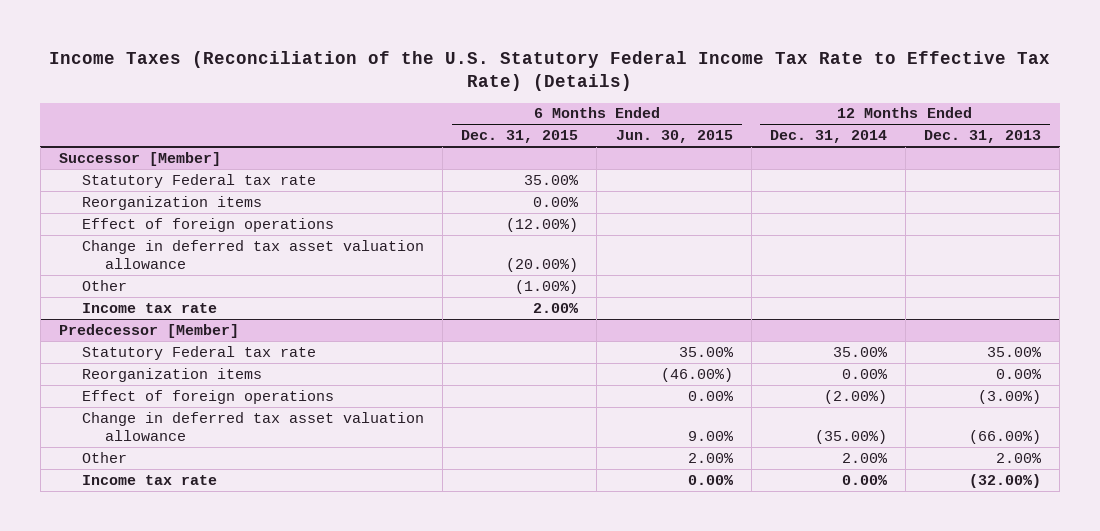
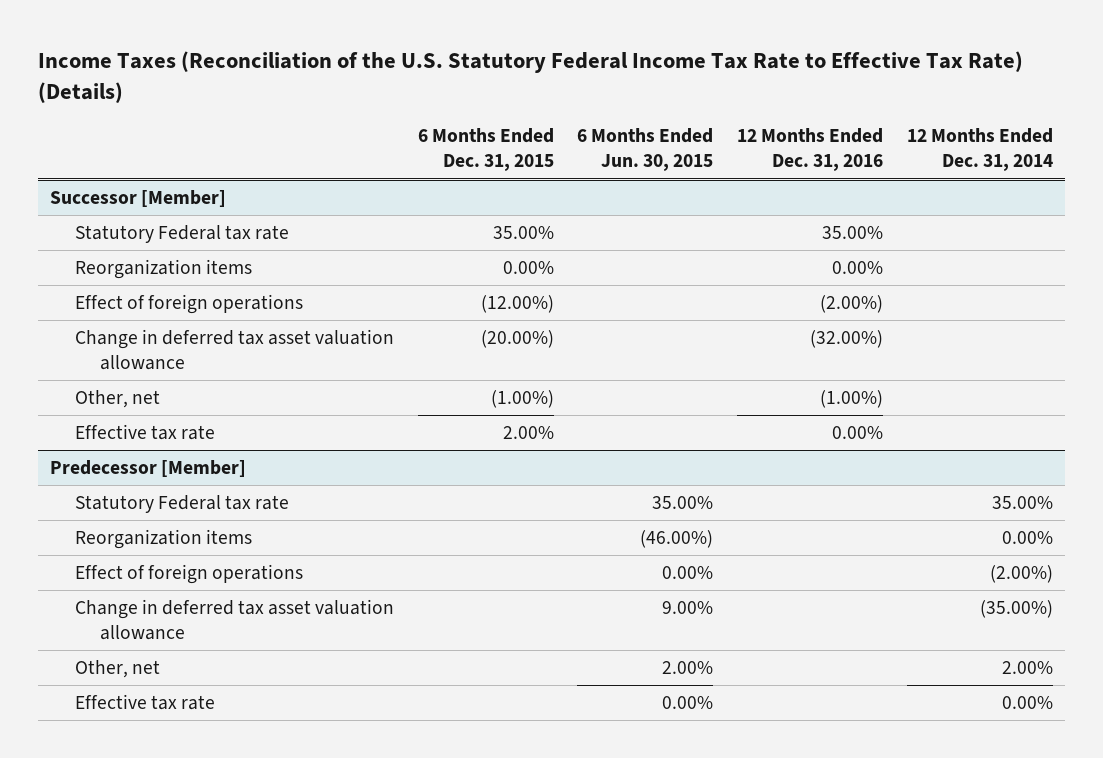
[923,130,1041,144] Dec. 31, 2013 -> none
none -> [737,128,884,172] 12 Months Ended Dec. 31, 2016
[82,279,128,291] Other -> [74,390,160,409] Other, net
[82,302,218,313] Income tax rate -> [74,424,215,441] Effective tax rate
[82,451,128,463] Other -> [74,660,160,679] Other, net
[82,474,218,485] Income tax rate -> [74,694,215,711] Effective tax rate

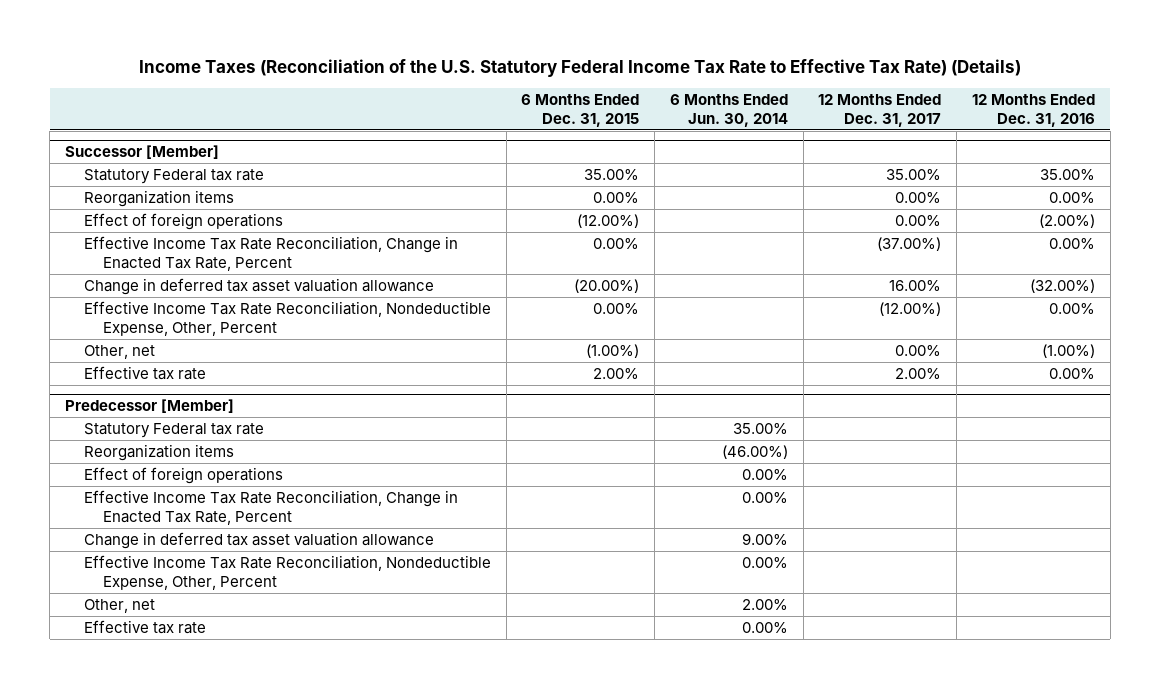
[577,128,714,172] 6 Months Ended Jun. 30, 2015 -> none
[906,128,1053,172] 12 Months Ended Dec. 31, 2014 -> none
none -> [669,93,788,127] 6 Months Ended Jun. 30, 2014
none -> [818,93,942,127] 12 Months Ended Dec. 31, 2017
none -> [83,235,458,271] Effective Income Tax Rate Reconciliation, Change in Enacted Tax Rate, Percent
none -> [83,300,491,336] Effective Income Tax Rate Reconciliation, Nondeductible Expense, Other, Percent
none -> [83,489,458,525] Effective Income Tax Rate Reconciliation, Change in Enacted Tax Rate, Percent
none -> [83,554,491,590] Effective Income Tax Rate Reconciliation, Nondeductible Expense, Other, Percent

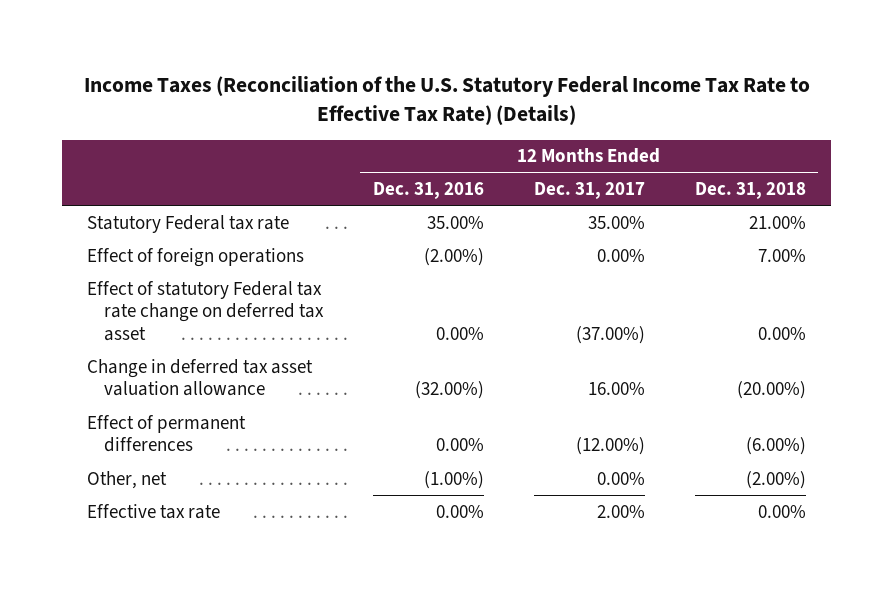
[521,93,640,127] 6 Months Ended Dec. 31, 2015 -> none
[669,93,788,127] 6 Months Ended Jun. 30, 2014 -> none
none -> [694,182,806,200] Dec. 31, 2018
[65,145,220,160] Successor [Member] -> none
[83,189,234,207] Reorganization items -> none
[83,235,458,271] Effective Income Tax Rate Reconciliation, Change in Enacted Tax Rate, Percent -> [87,280,324,342] Effect of statutory Federal tax rate change on deferred tax asset
[83,300,491,336] Effective Income Tax Rate Reconciliation, Nondeductible Expense, Other, Percent -> [87,414,247,453] Effect of permanent differences
[65,399,235,414] Predecessor [Member] -> none
[83,422,264,438] Statutory Federal tax rate -> none
[83,443,234,461] Reorganization items -> none
[83,466,283,484] Effect of foreign operations -> none
[83,489,458,525] Effective Income Tax Rate Reconciliation, Change in Enacted Tax Rate, Percent -> none
[83,531,434,549] Change in deferred tax asset valuation allowance -> none
[83,554,491,590] Effective Income Tax Rate Reconciliation, Nondeductible Expense, Other, Percent -> none
[83,598,155,613] Other, net -> none
[83,619,206,634] Effective tax rate -> none

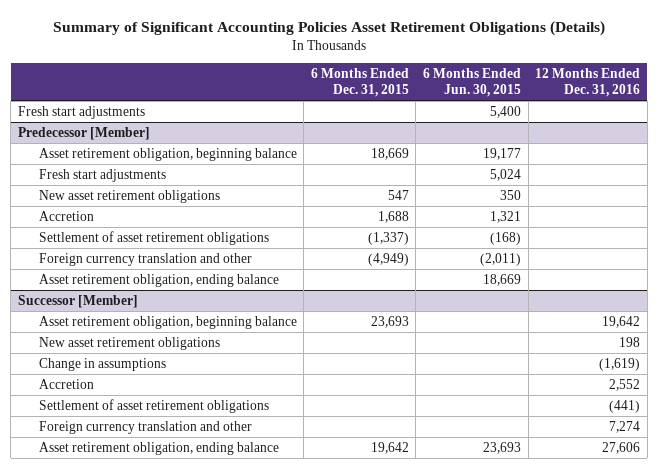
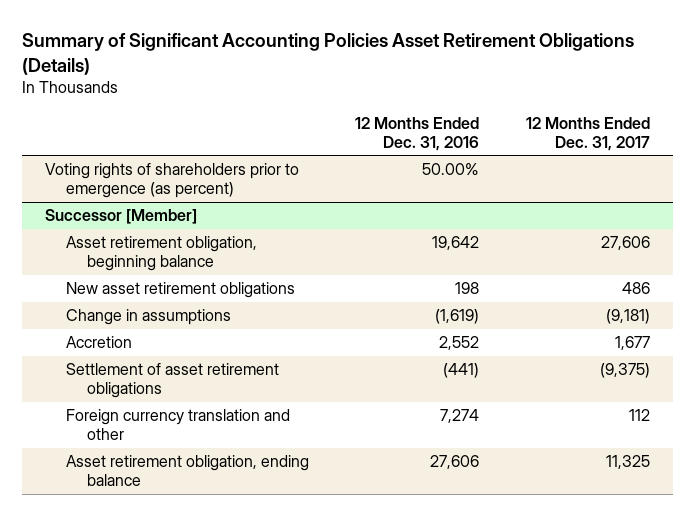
[310,68,409,97] 6 Months Ended Dec. 31, 2015 -> none
[423,68,522,97] 6 Months Ended Jun. 30, 2015 -> none
none -> [525,116,650,151] 12 Months Ended Dec. 31, 2017
[17,105,145,119] Fresh start adjustments -> none
[17,126,150,140] Predecessor [Member] -> none
[38,147,297,161] Asset retirement obligation, beginning balance -> none
[38,168,166,182] Fresh start adjustments -> none
[38,189,220,203] New asset retirement obligations -> none
[38,210,94,221] Accretion -> none
[38,230,269,245] Settlement of asset retirement obligations -> none
[38,252,252,266] Foreign currency translation and other -> none
[38,273,279,287] Asset retirement obligation, ending balance -> none
none -> [45,163,300,199] Voting rights of shareholders prior to emergence (as percent)

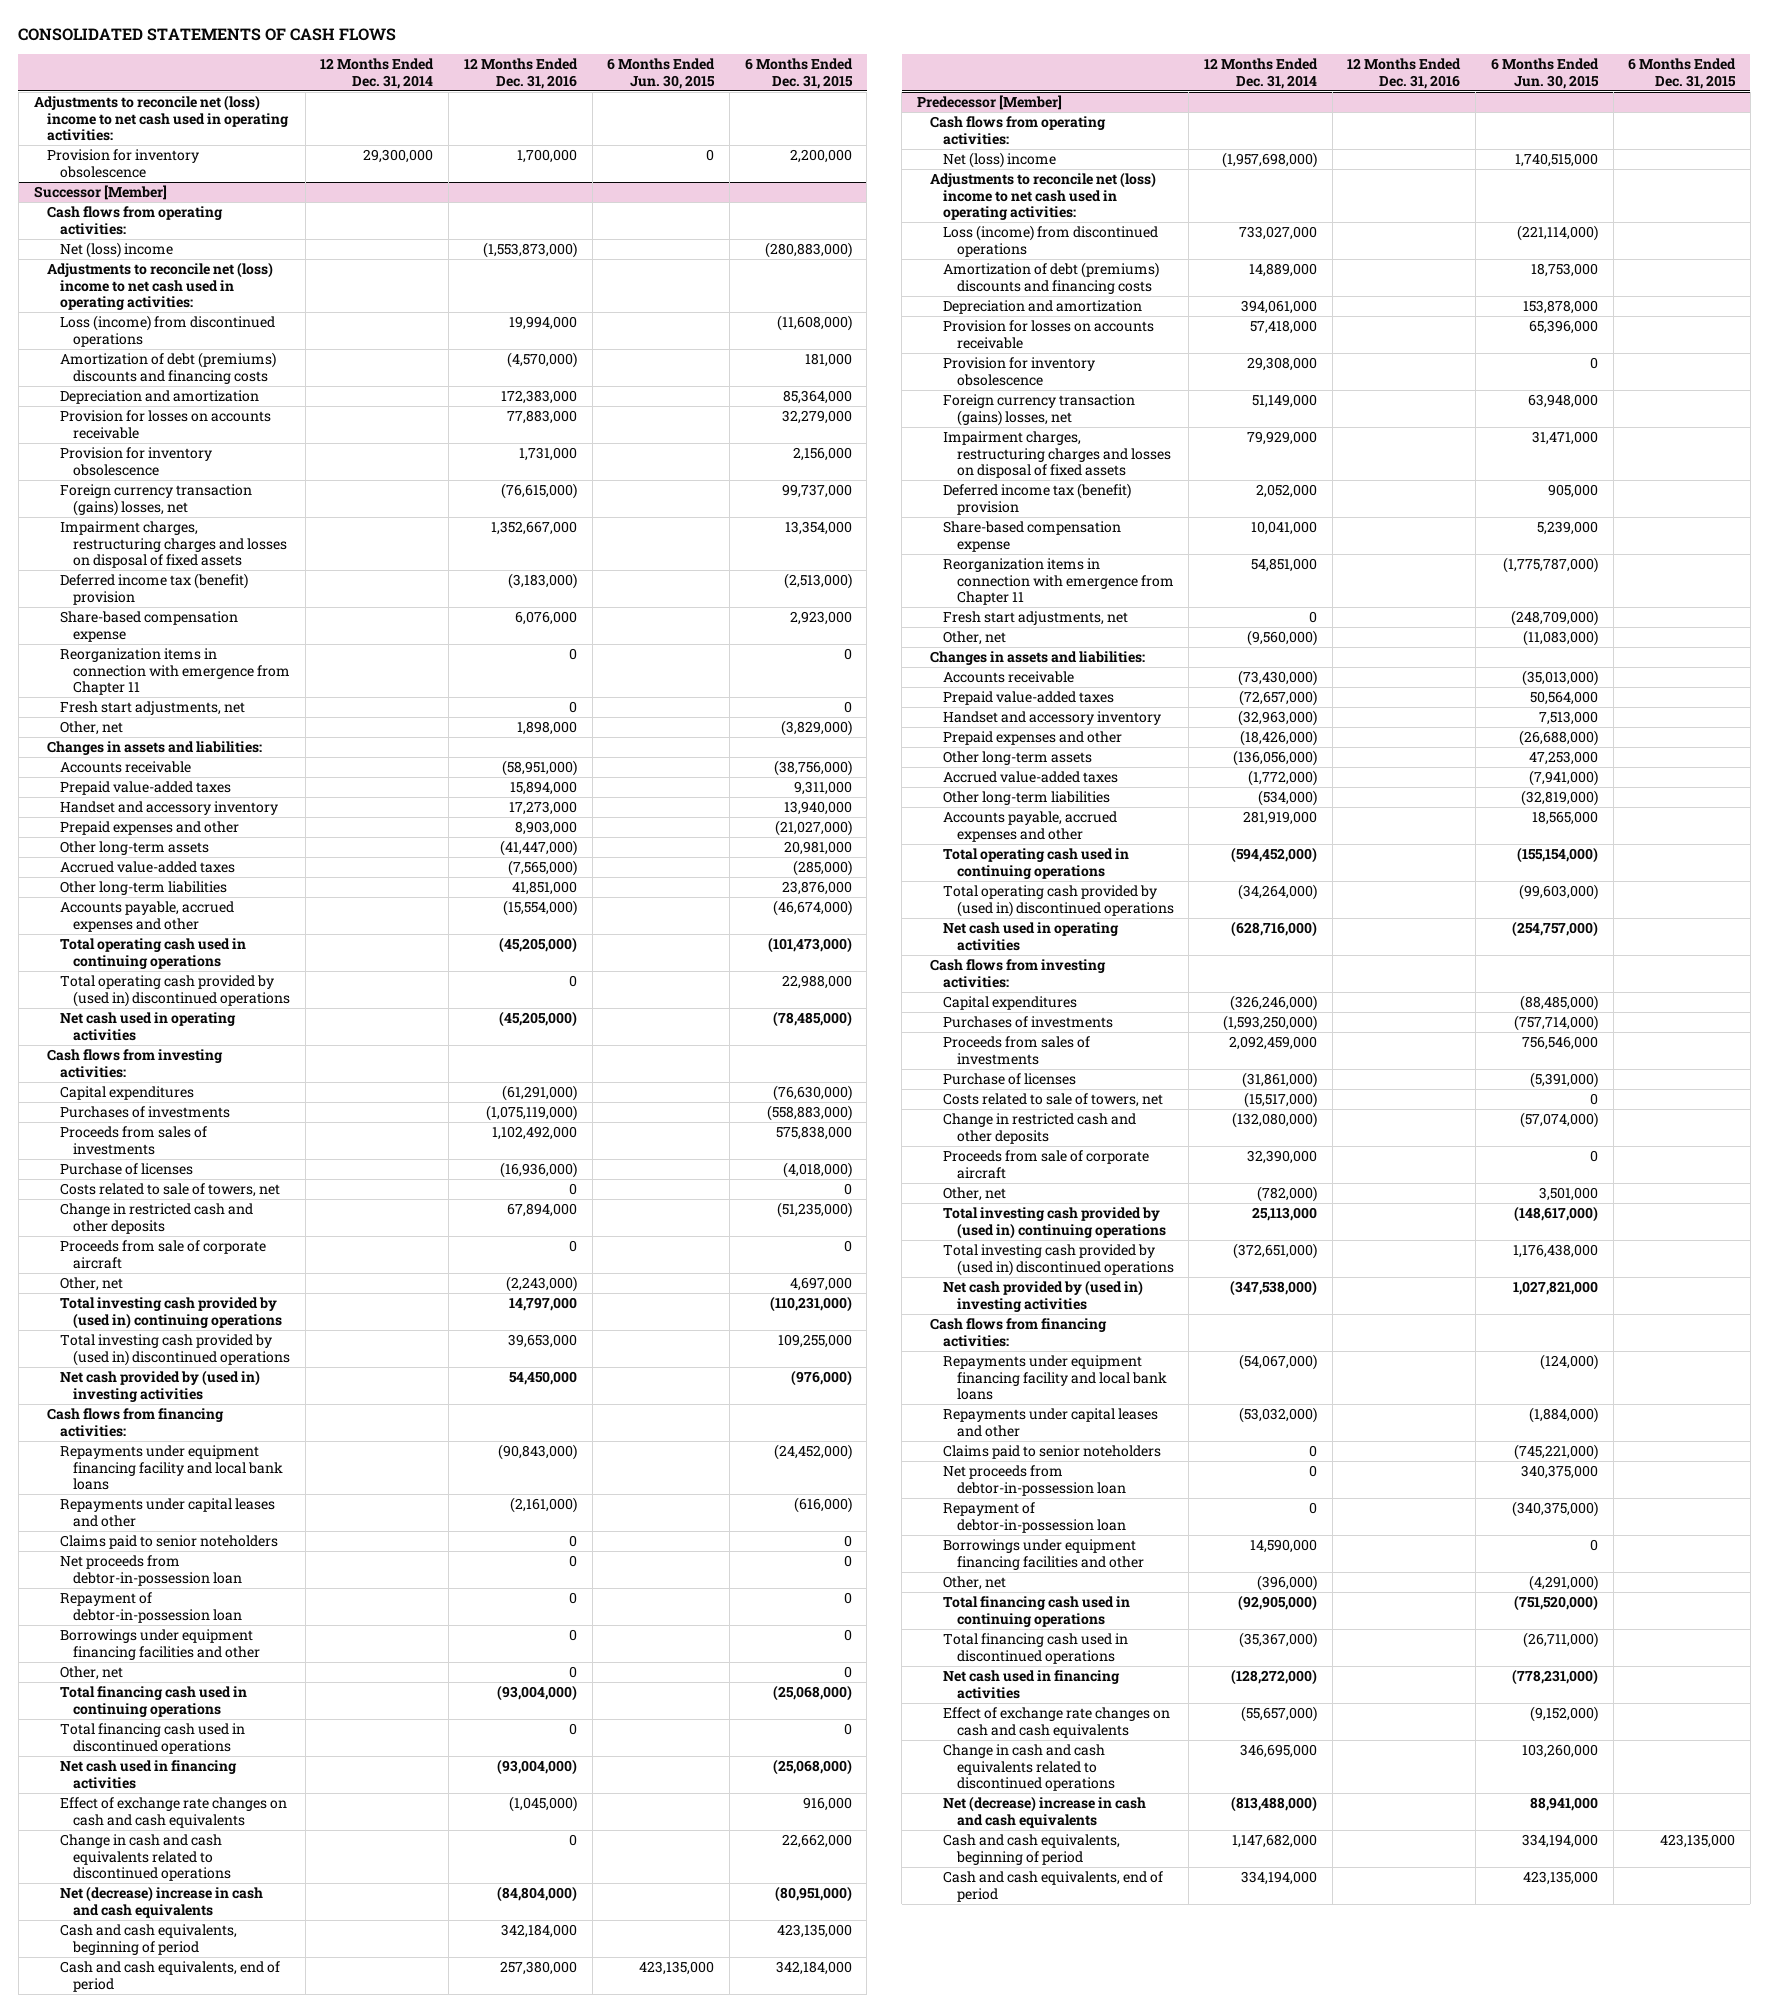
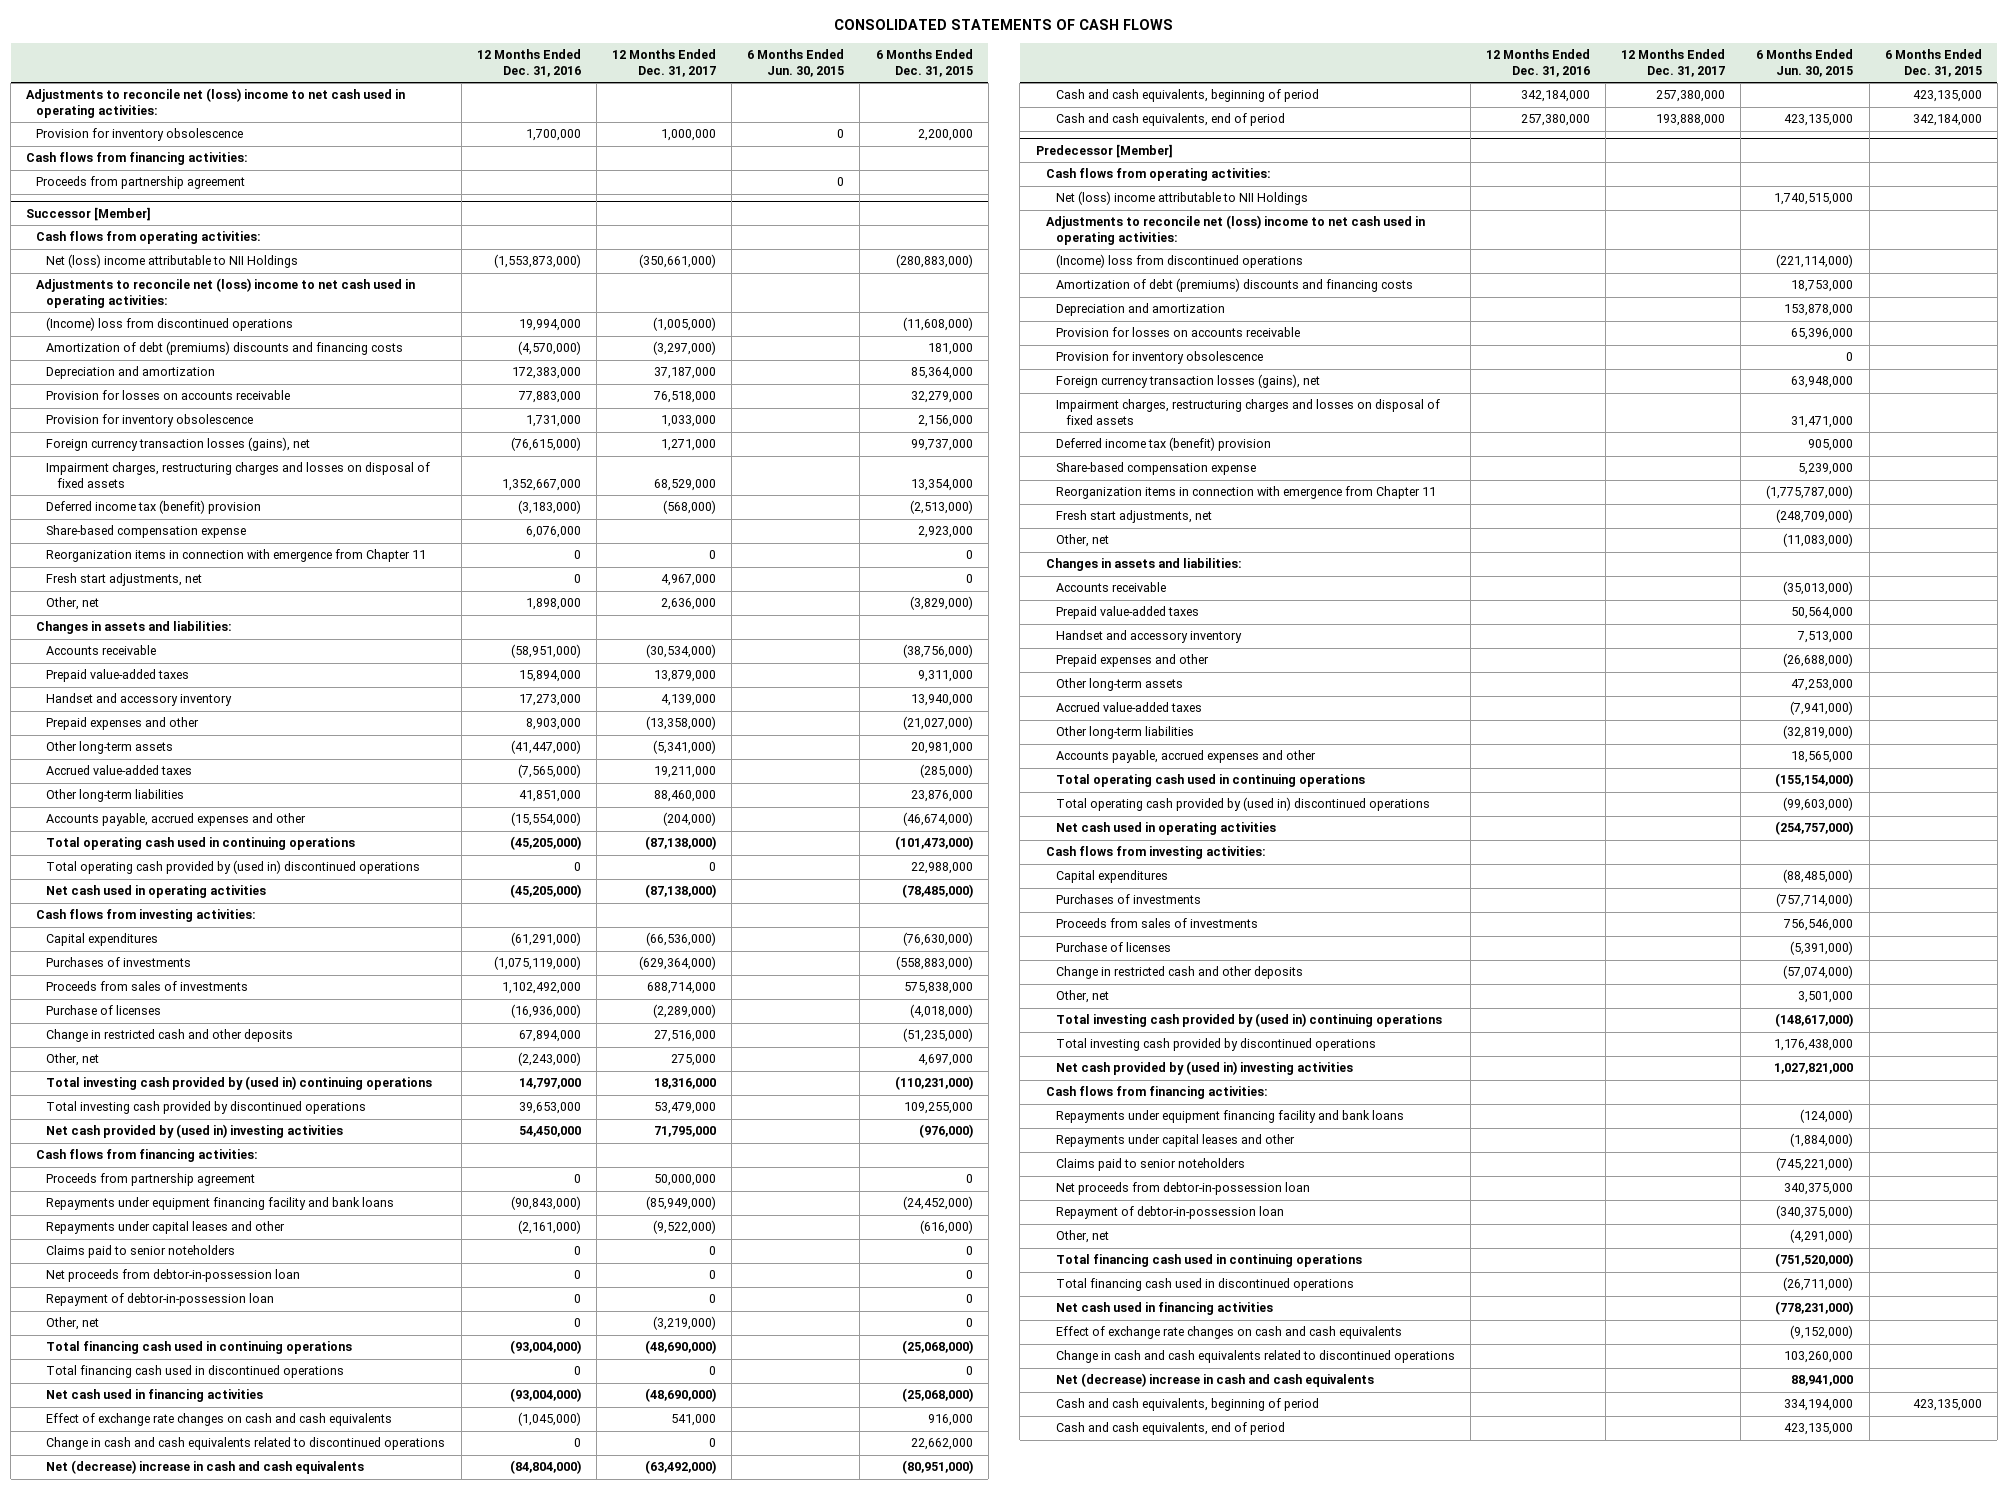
[320,58,435,89] 12 Months Ended Dec. 31, 2014 -> none
none -> [612,49,717,77] 12 Months Ended Dec. 31, 2017
none -> [26,152,249,166] Cash flows from financing activities:
none -> [36,176,246,190] Proceeds from partnership agreement
[59,242,173,259] Net (loss) income -> [46,254,299,269] Net (loss) income attributable to NII Holdings
[59,315,275,347] Loss (income) from discontinued operations -> [46,317,294,332] (Income) loss from discontinued operations
[59,484,252,516] Foreign currency transaction (gains) losses, net -> [46,437,311,452] Foreign currency transaction losses (gains), net
[59,1183,280,1198] Costs related to sale of towers, net -> none
[59,1240,266,1269] Proceeds from sale of corporate aircraft -> none
[59,1334,291,1366] Total investing cash provided by (used in) discontinued operations -> [46,1101,367,1115] Total investing cash provided by discontinued operations
none -> [46,1173,256,1187] Proceeds from partnership agreement
[59,1445,284,1491] Repayments under equipment financing facility and local bank loans -> [46,1197,395,1211] Repayments under equipment financing facility and bank loans
[59,1629,261,1660] Borrowings under equipment financing facilities and other -> none
[943,152,1057,169] Net (loss) income -> [1055,191,1308,206] Net (loss) income attributable to NII Holdings
[943,225,1159,257] Loss (income) from discontinued operations -> [1055,254,1303,269] (Income) loss from discontinued operations
[943,394,1136,426] Foreign currency transaction (gains) losses, net -> [1055,374,1320,389] Foreign currency transaction losses (gains), net
[943,1093,1164,1108] Costs related to sale of towers, net -> none
[943,1150,1150,1179] Proceeds from sale of corporate aircraft -> none
[943,1244,1174,1276] Total investing cash provided by (used in) discontinued operations -> [1055,1038,1376,1052] Total investing cash provided by discontinued operations
[943,1355,1167,1401] Repayments under equipment financing facility and local bank loans -> [1055,1110,1404,1124] Repayments under equipment financing facility and bank loans
[943,1539,1144,1570] Borrowings under equipment financing facilities and other -> none

